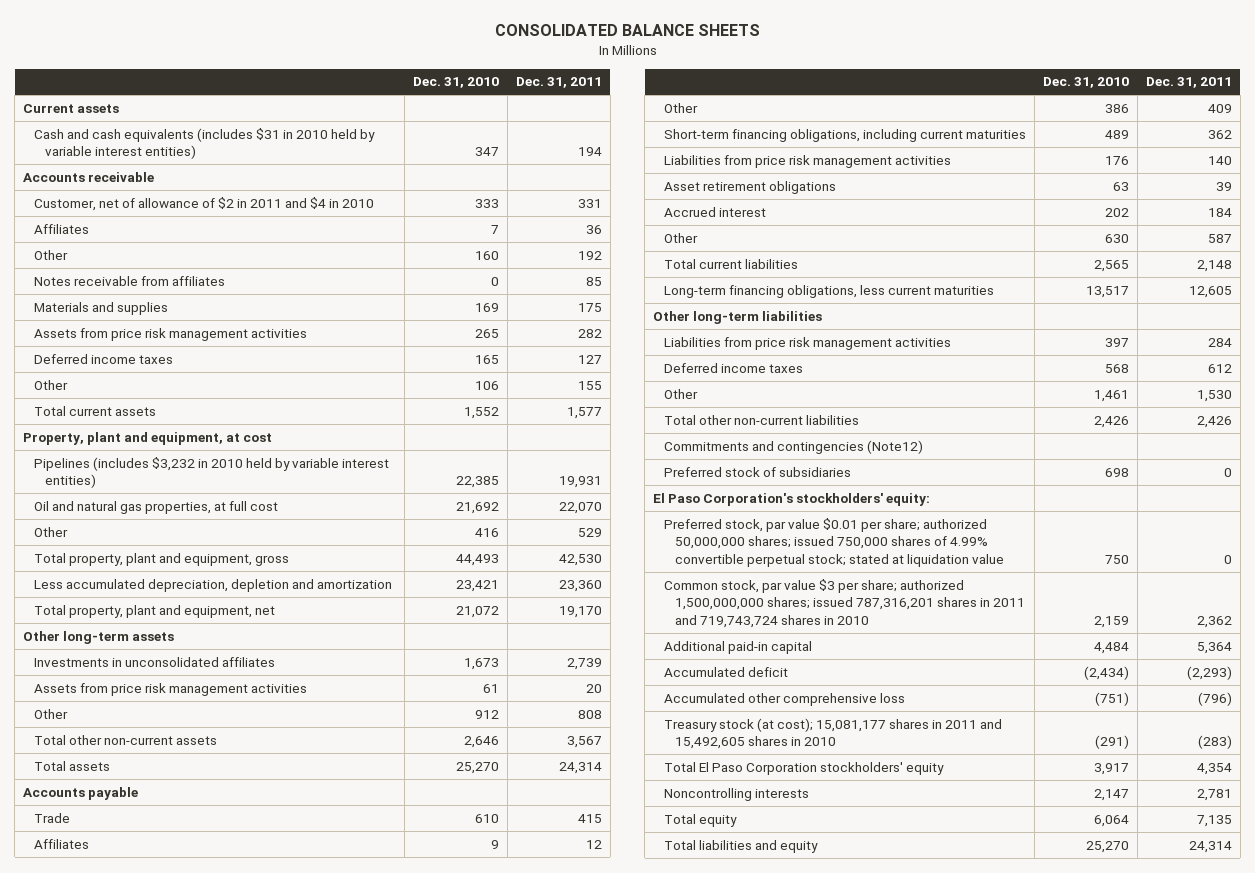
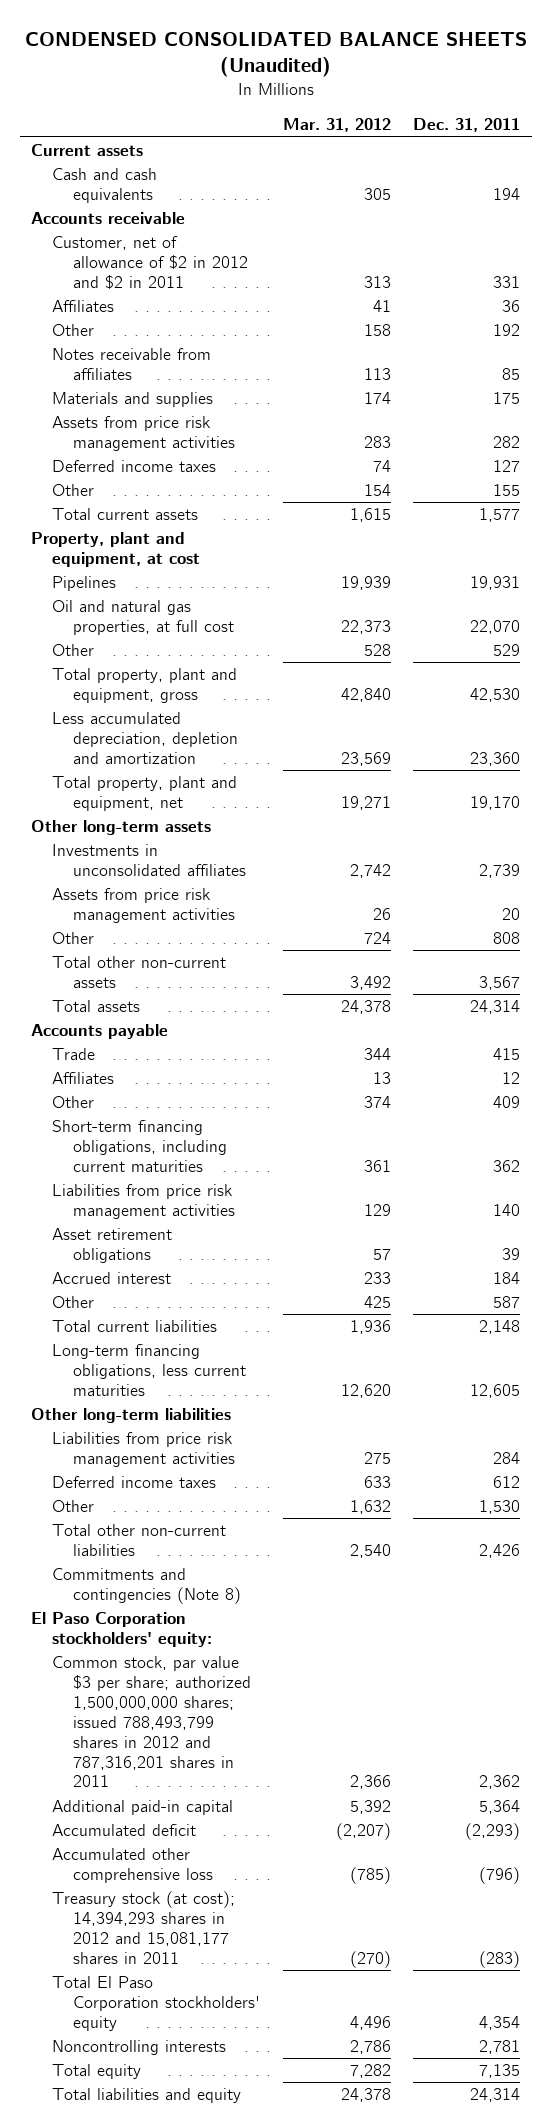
[494,24,760,37] CONSOLIDATED BALANCE SHEETS -> [24,31,527,78] CONDENSED CONSOLIDATED BALANCE SHEETS (Unaudited)
[413,77,500,89] Dec. 31, 2010 -> none
none -> [282,118,391,133] Mar. 31, 2012
[34,127,376,160] Cash and cash equivalents (includes $31 in 2010 held by variable interest entities) -> [51,168,157,203] Cash and cash equivalents
[34,196,375,211] Customer, net of allowance of $2 in 2011 and $4 in 2010 -> [51,236,248,289] Customer, net of allowance of $2 in 2012 and $2 in 2011
[34,456,390,489] Pipelines (includes $3,232 in 2010 held by variable interest entities) -> [51,576,116,592] Pipelines
[664,466,852,477] Preferred stock of subsidiaries -> none
[664,517,1004,568] Preferred stock, par value $0.01 per share; authorized 50,000,000 shares; issued 750,000 shares of 4.99% convertible perpetual stock; stated at liquidation value -> none
[664,439,924,454] Commitments and contingencies (Note12) -> [51,1568,241,1604] Commitments and contingencies (Note 8)
[653,492,931,506] El Paso Corporation's stockholders' equity: -> [30,1612,212,1647] El Paso Corporation stockholders' equity:
[664,578,1025,629] Common stock, par value $3 per share; authorized 1,500,000,000 shares; issued 787,316,201 shares in 2011 and 719,743,724 shares in 2010 -> [51,1656,251,1788] Common stock, par value $3 per share; authorized 1,500,000,000 shares; issued 788,493,799 shares in 2012 and 787,316,201 shares in 2011
[664,717,1003,750] Treasury stock (at cost); 15,081,177 shares in 2011 and 15,492,605 shares in 2010 -> [51,1891,235,1964] Treasury stock (at cost); 14,394,293 shares in 2012 and 15,081,177 shares in 2011

